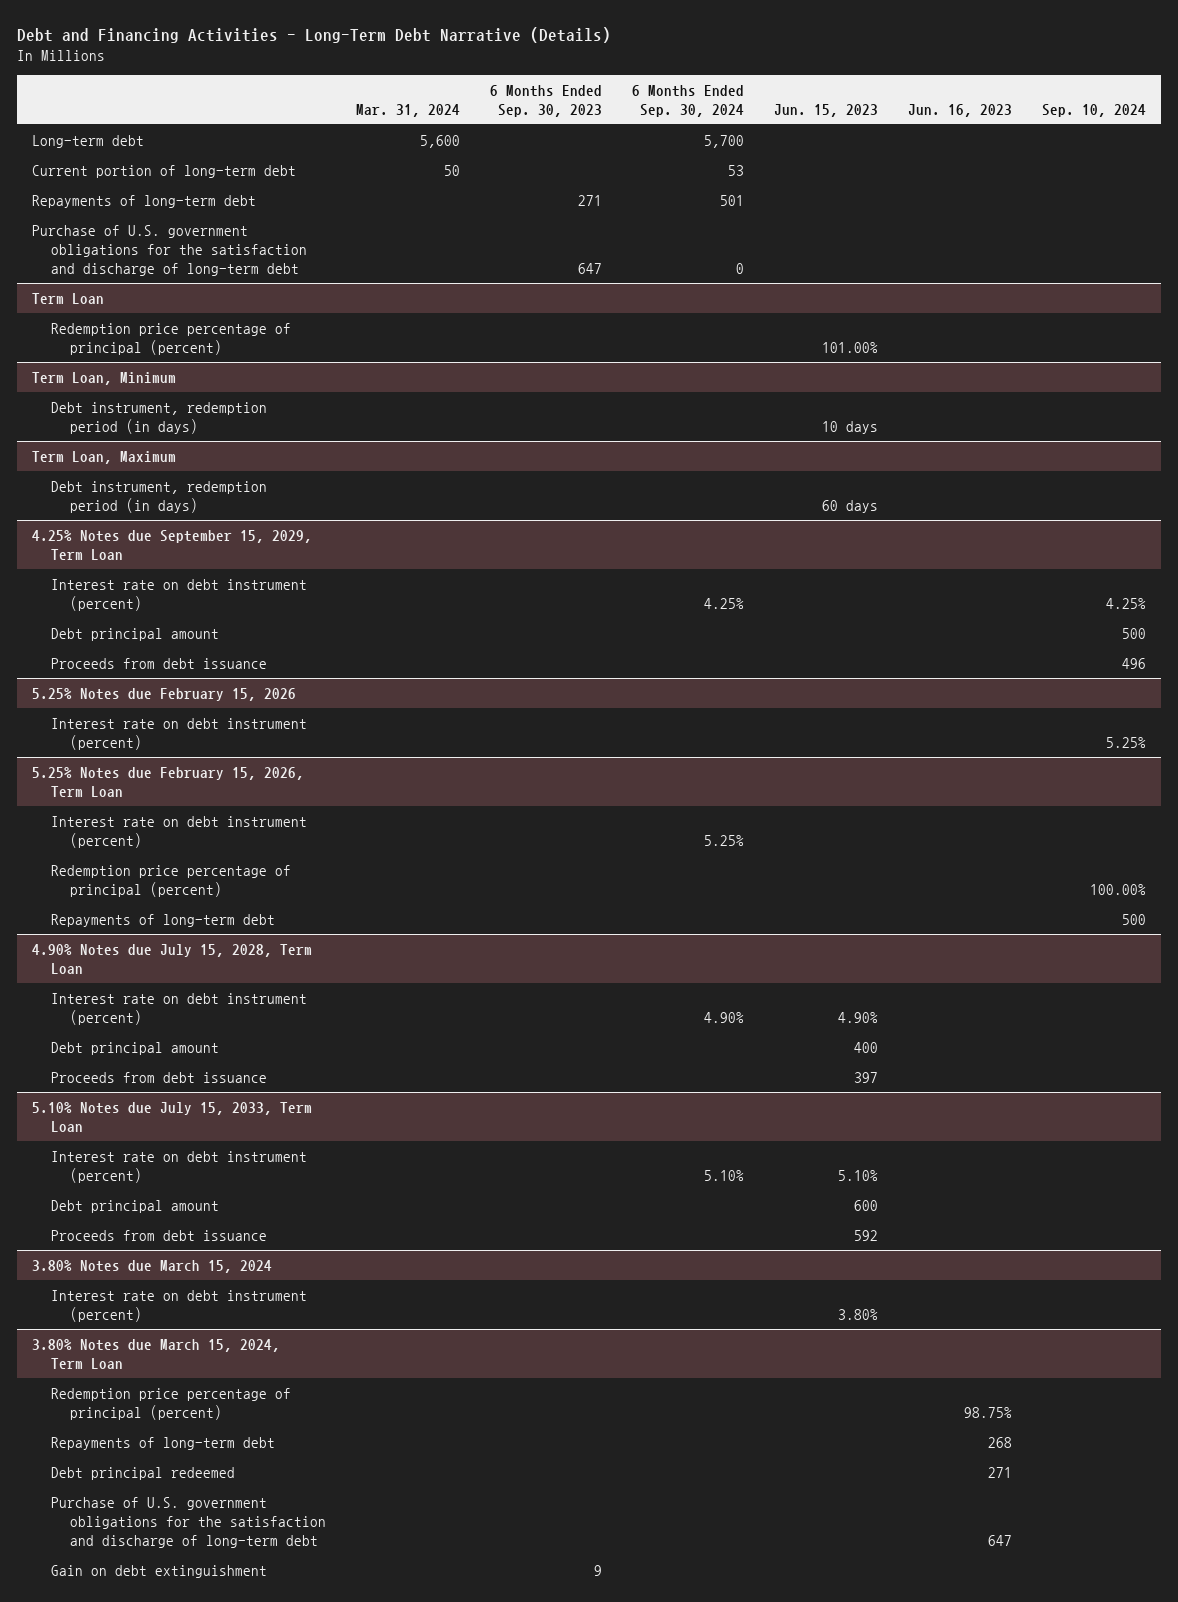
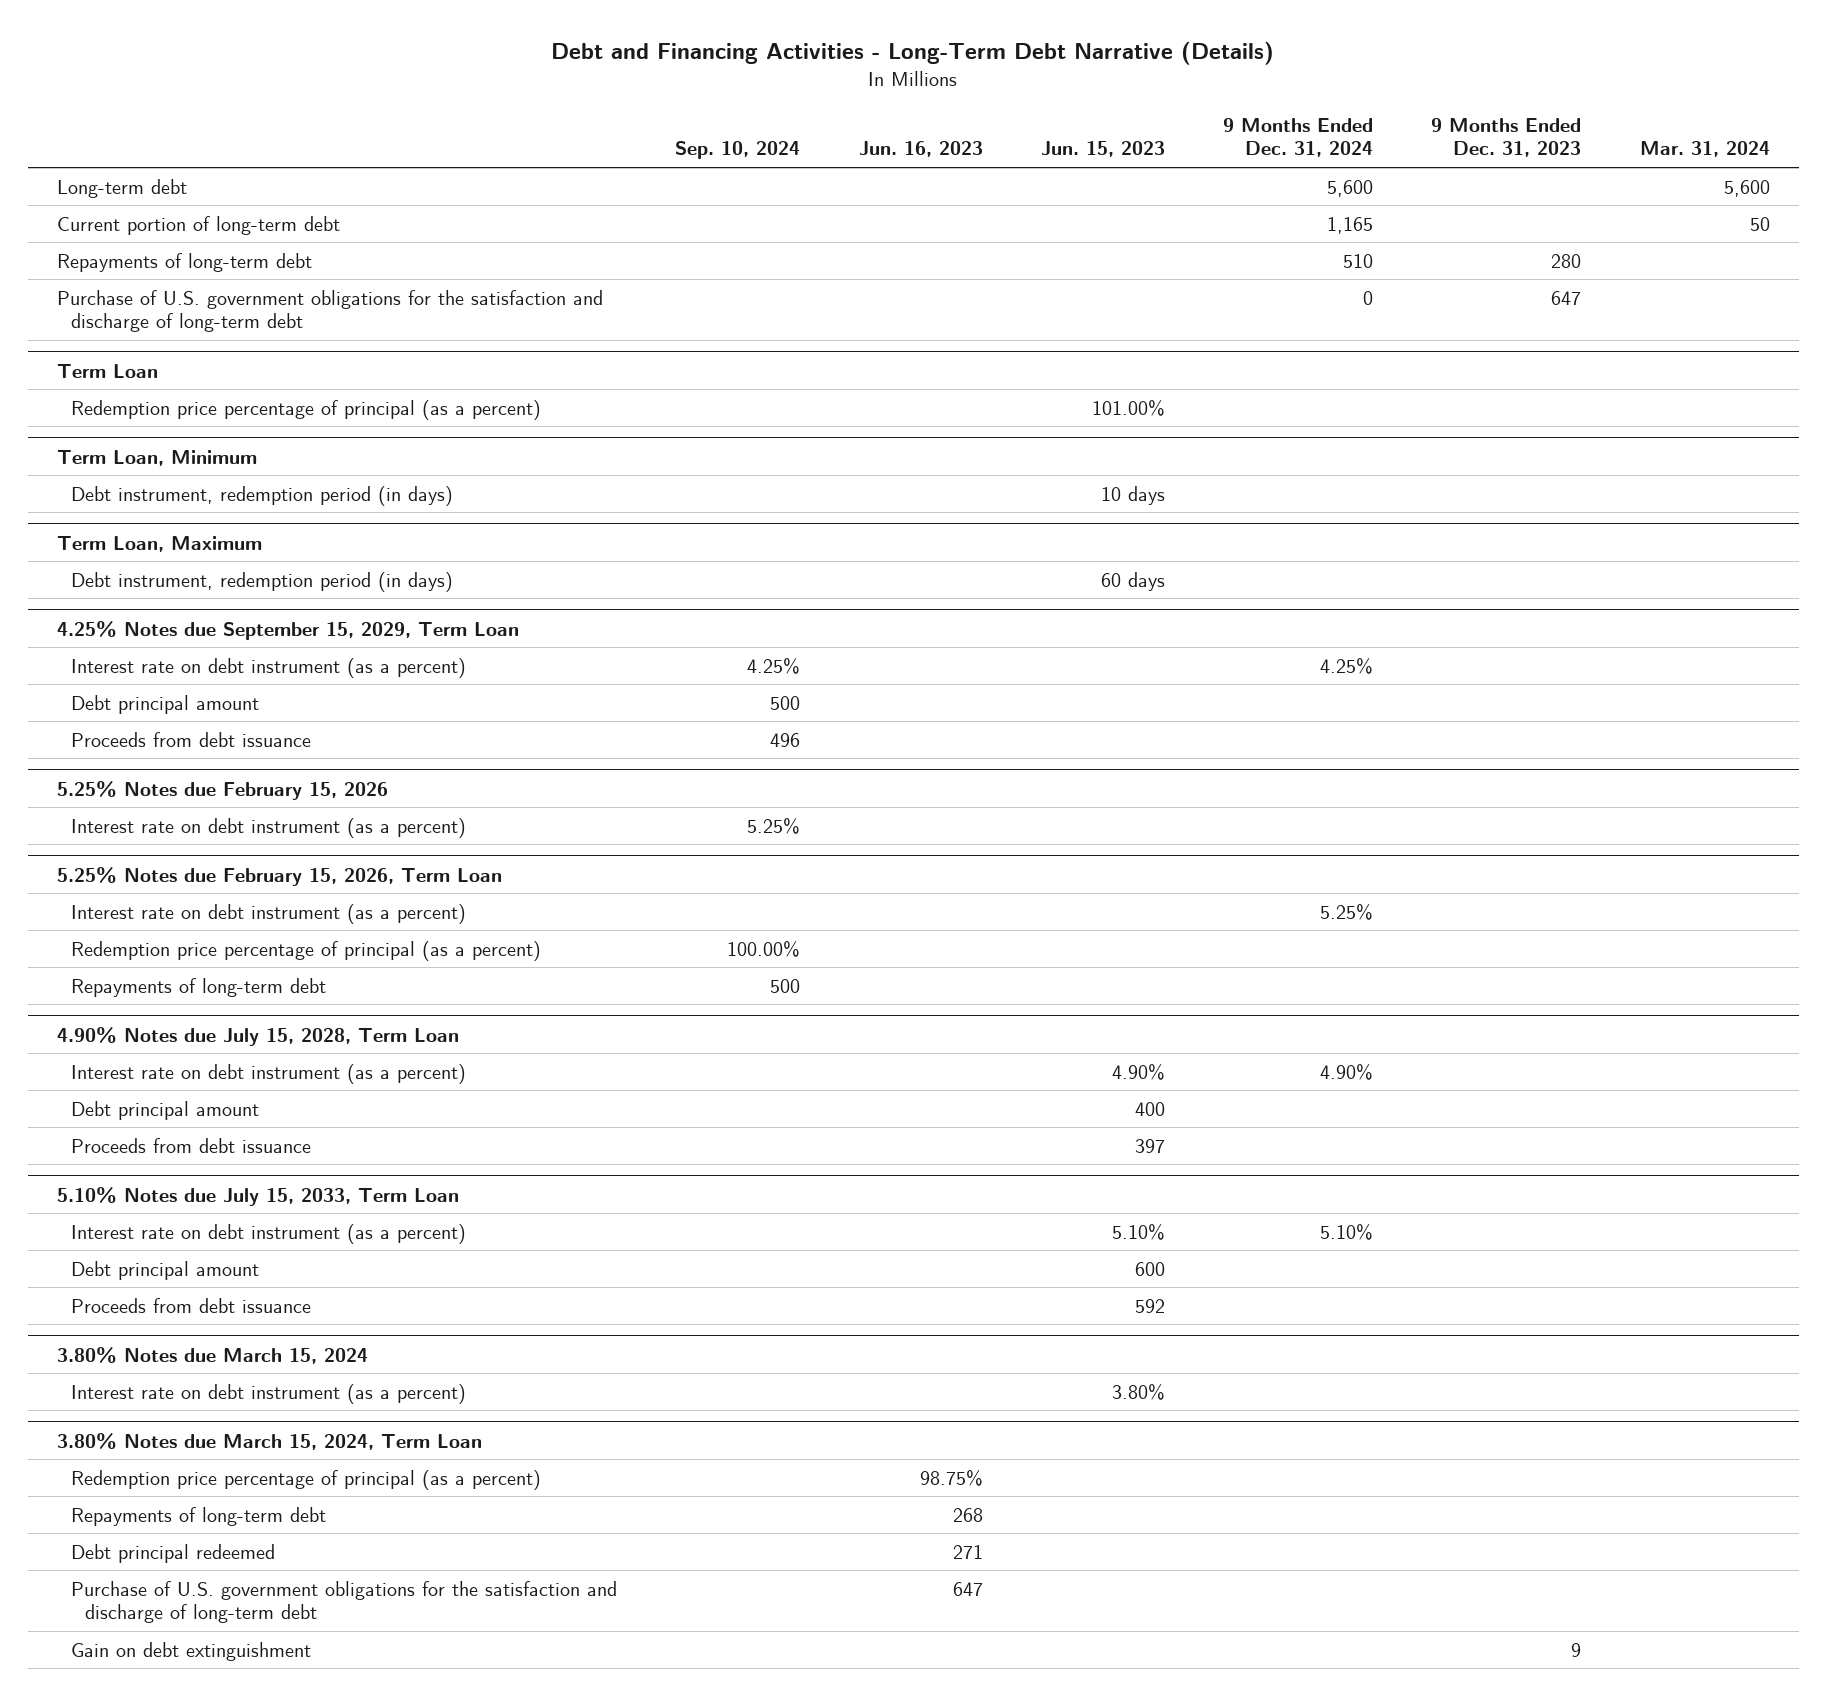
[489,84,602,117] 6 Months Ended Sep. 30, 2023 -> none
[631,84,744,117] 6 Months Ended Sep. 30, 2024 -> none
none -> [1223,117,1374,158] 9 Months Ended Dec. 31, 2024
none -> [1431,117,1582,158] 9 Months Ended Dec. 31, 2023
[51,322,292,355] Redemption price percentage of principal (percent) -> [71,399,542,420] Redemption price percentage of principal (as a percent)
[51,578,308,611] Interest rate on debt instrument (percent) -> [71,657,467,678] Interest rate on debt instrument (as a percent)
[51,717,308,750] Interest rate on debt instrument (percent) -> [71,817,467,838] Interest rate on debt instrument (as a percent)
[51,815,308,848] Interest rate on debt instrument (percent) -> [71,903,467,924] Interest rate on debt instrument (as a percent)
[51,864,292,897] Redemption price percentage of principal (percent) -> [71,940,542,961] Redemption price percentage of principal (as a percent)
[51,992,308,1025] Interest rate on debt instrument (percent) -> [71,1063,467,1084] Interest rate on debt instrument (as a percent)
[51,1150,308,1183] Interest rate on debt instrument (percent) -> [71,1223,467,1244] Interest rate on debt instrument (as a percent)
[51,1289,308,1322] Interest rate on debt instrument (percent) -> [71,1383,467,1404] Interest rate on debt instrument (as a percent)
[51,1387,292,1420] Redemption price percentage of principal (percent) -> [71,1469,542,1490] Redemption price percentage of principal (as a percent)

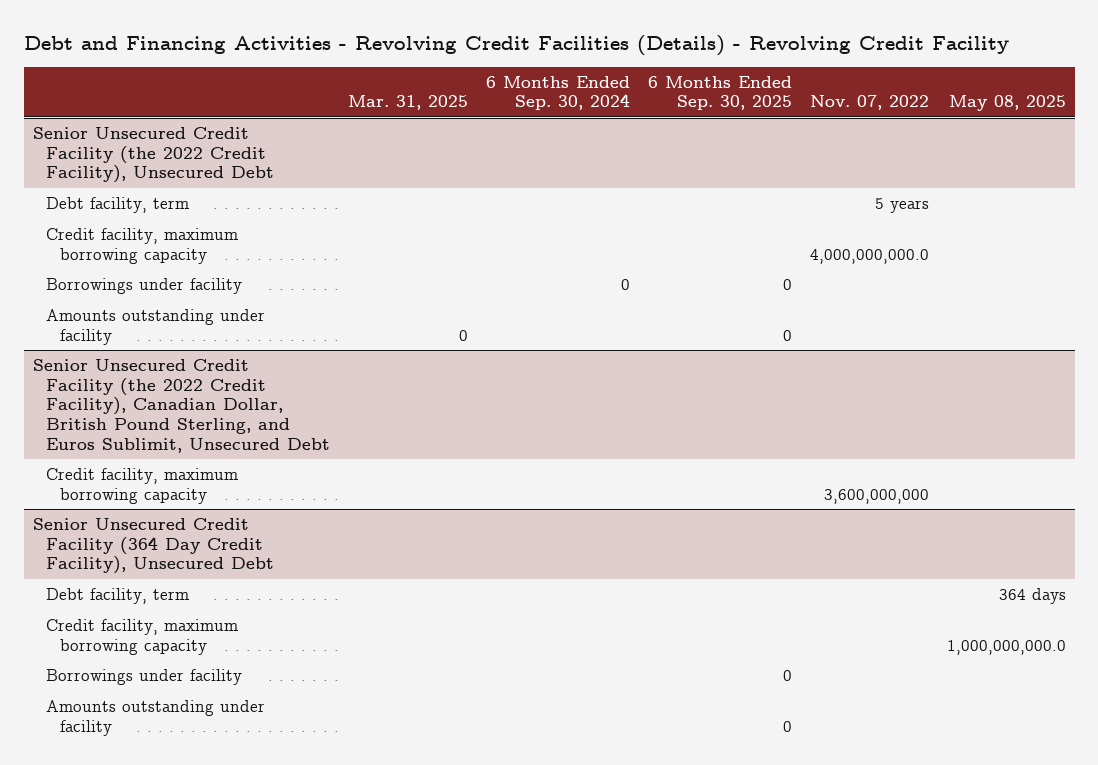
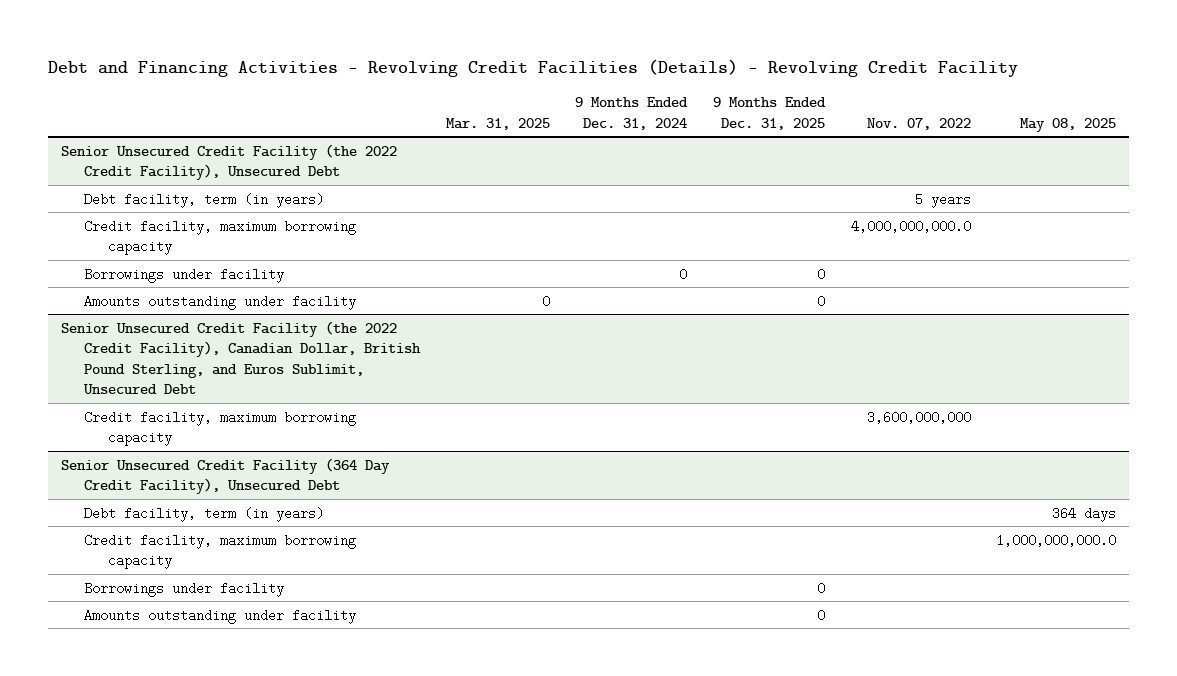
[485,75,630,111] 6 Months Ended Sep. 30, 2024 -> none
[647,75,792,111] 6 Months Ended Sep. 30, 2025 -> none
none -> [575,97,689,130] 9 Months Ended Dec. 31, 2024
none -> [713,97,827,130] 9 Months Ended Dec. 31, 2025
[46,197,190,214] Debt facility, term -> [84,192,325,208] Debt facility, term (in years)
[46,588,190,605] Debt facility, term -> [84,506,325,522] Debt facility, term (in years)

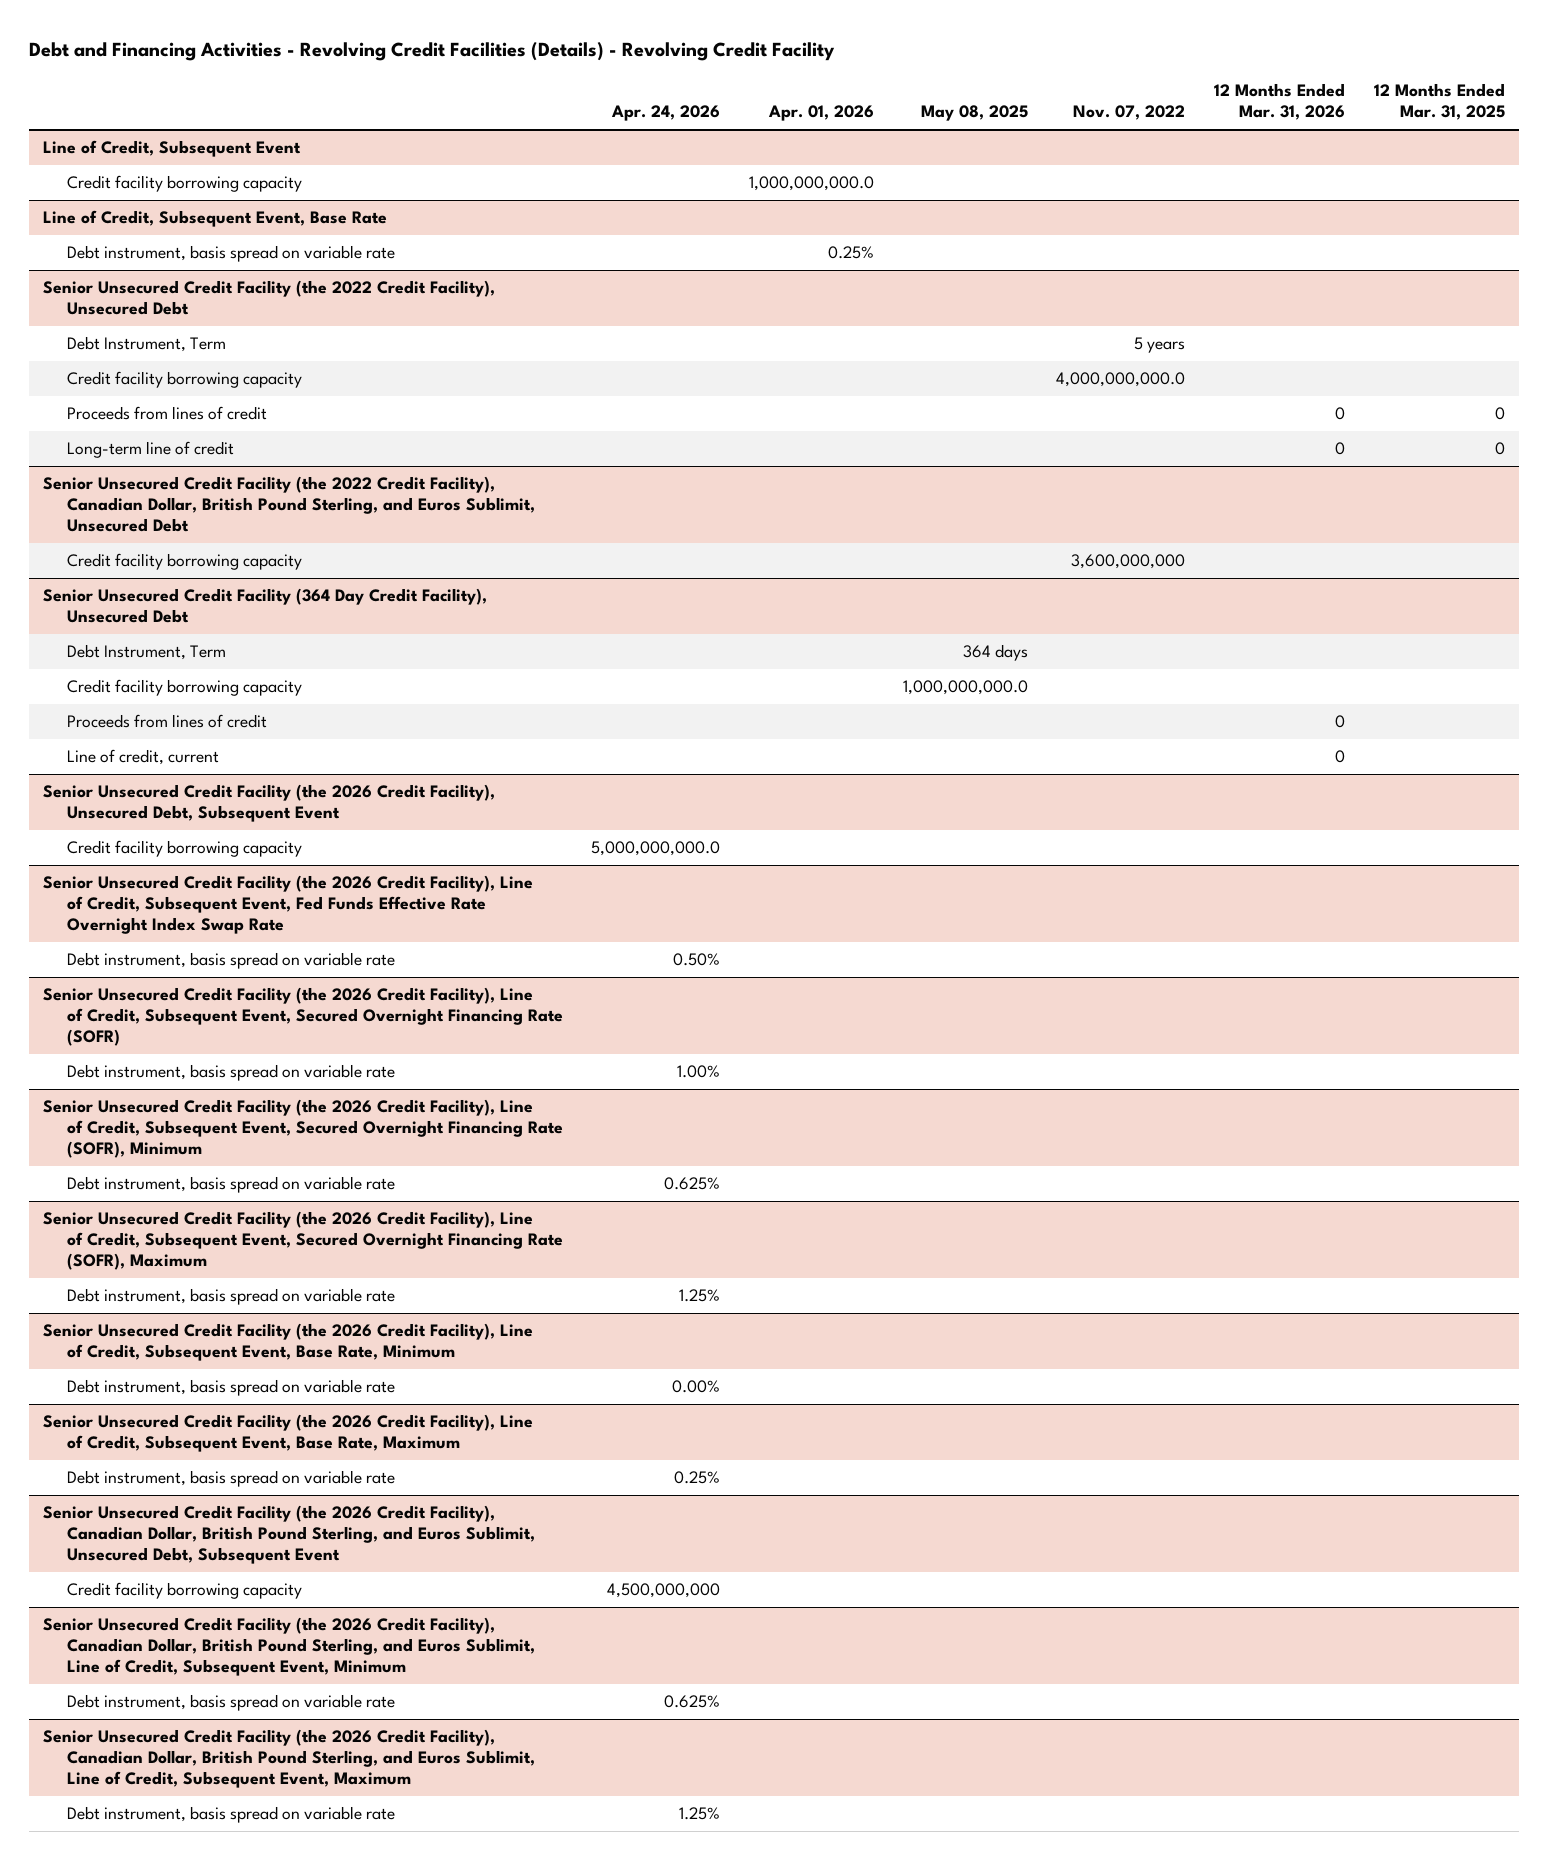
[445,117,550,130] Mar. 31, 2025 -> none
[575,97,689,130] 9 Months Ended Dec. 31, 2024 -> none
[713,97,827,130] 9 Months Ended Dec. 31, 2025 -> none
none -> [611,105,721,122] Apr. 24, 2026
none -> [767,105,874,122] Apr. 01, 2026
none -> [1214,83,1346,121] 12 Months Ended Mar. 31, 2026
none -> [1373,83,1505,121] 12 Months Ended Mar. 31, 2025
none -> [42,140,301,158] Line of Credit, Subsequent Event
none -> [66,175,302,193] Credit facility borrowing capacity
none -> [42,210,387,228] Line of Credit, Subsequent Event, Base Rate
none -> [66,245,395,263] Debt instrument, basis spread on variable rate
[84,192,325,208] Debt facility, term (in years) -> [66,336,226,353] Debt Instrument, Term
[84,219,357,256] Credit facility, maximum borrowing capacity -> [66,371,302,389] Credit facility borrowing capacity
[84,267,285,283] Borrowings under facility -> [66,406,267,421] Proceeds from lines of credit
[84,294,357,310] Amounts outstanding under facility -> [66,441,234,459] Long-term line of credit
[84,410,357,447] Credit facility, maximum borrowing capacity -> [66,553,302,571] Credit facility borrowing capacity
[84,506,325,522] Debt facility, term (in years) -> [66,644,226,661] Debt Instrument, Term
[84,533,357,570] Credit facility, maximum borrowing capacity -> [66,679,302,697] Credit facility borrowing capacity
[84,581,285,597] Borrowings under facility -> [66,714,267,729] Proceeds from lines of credit
[84,608,357,624] Amounts outstanding under facility -> [66,749,219,766] Line of credit, current
none -> [42,784,495,823] Senior Unsecured Credit Facility (the 2026 Credit Facility), Unsecured Debt, Subsequent Event
none -> [66,840,302,858] Credit facility borrowing capacity
none -> [42,875,533,935] Senior Unsecured Credit Facility (the 2026 Credit Facility), Line of Credit, Subsequent Event, Fed Funds Effective Rate Overnight Index Swap Rate
none -> [66,952,395,970] Debt instrument, basis spread on variable rate
none -> [42,987,563,1047] Senior Unsecured Credit Facility (the 2026 Credit Facility), Line of Credit, Subsequent Event, Secured Overnight Financing Rate (SOFR)
none -> [66,1064,395,1082] Debt instrument, basis spread on variable rate
none -> [42,1099,563,1159] Senior Unsecured Credit Facility (the 2026 Credit Facility), Line of Credit, Subsequent Event, Secured Overnight Financing Rate (SOFR), Minimum
none -> [66,1176,395,1194] Debt instrument, basis spread on variable rate
none -> [42,1211,563,1271] Senior Unsecured Credit Facility (the 2026 Credit Facility), Line of Credit, Subsequent Event, Secured Overnight Financing Rate (SOFR), Maximum
none -> [66,1288,395,1306] Debt instrument, basis spread on variable rate
none -> [42,1323,533,1362] Senior Unsecured Credit Facility (the 2026 Credit Facility), Line of Credit, Subsequent Event, Base Rate, Minimum
none -> [66,1379,395,1397] Debt instrument, basis spread on variable rate
none -> [42,1414,533,1453] Senior Unsecured Credit Facility (the 2026 Credit Facility), Line of Credit, Subsequent Event, Base Rate, Maximum
none -> [66,1470,395,1488] Debt instrument, basis spread on variable rate
none -> [42,1505,535,1565] Senior Unsecured Credit Facility (the 2026 Credit Facility), Canadian Dollar, British Pound Sterling, and Euros Sublimit, Unsecured Debt, Subsequent Event
none -> [66,1582,302,1600] Credit facility borrowing capacity
none -> [42,1617,535,1677] Senior Unsecured Credit Facility (the 2026 Credit Facility), Canadian Dollar, British Pound Sterling, and Euros Sublimit, Line of Credit, Subsequent Event, Minimum
none -> [66,1694,395,1712] Debt instrument, basis spread on variable rate
none -> [42,1729,535,1789] Senior Unsecured Credit Facility (the 2026 Credit Facility), Canadian Dollar, British Pound Sterling, and Euros Sublimit, Line of Credit, Subsequent Event, Maximum
none -> [66,1806,395,1824] Debt instrument, basis spread on variable rate

